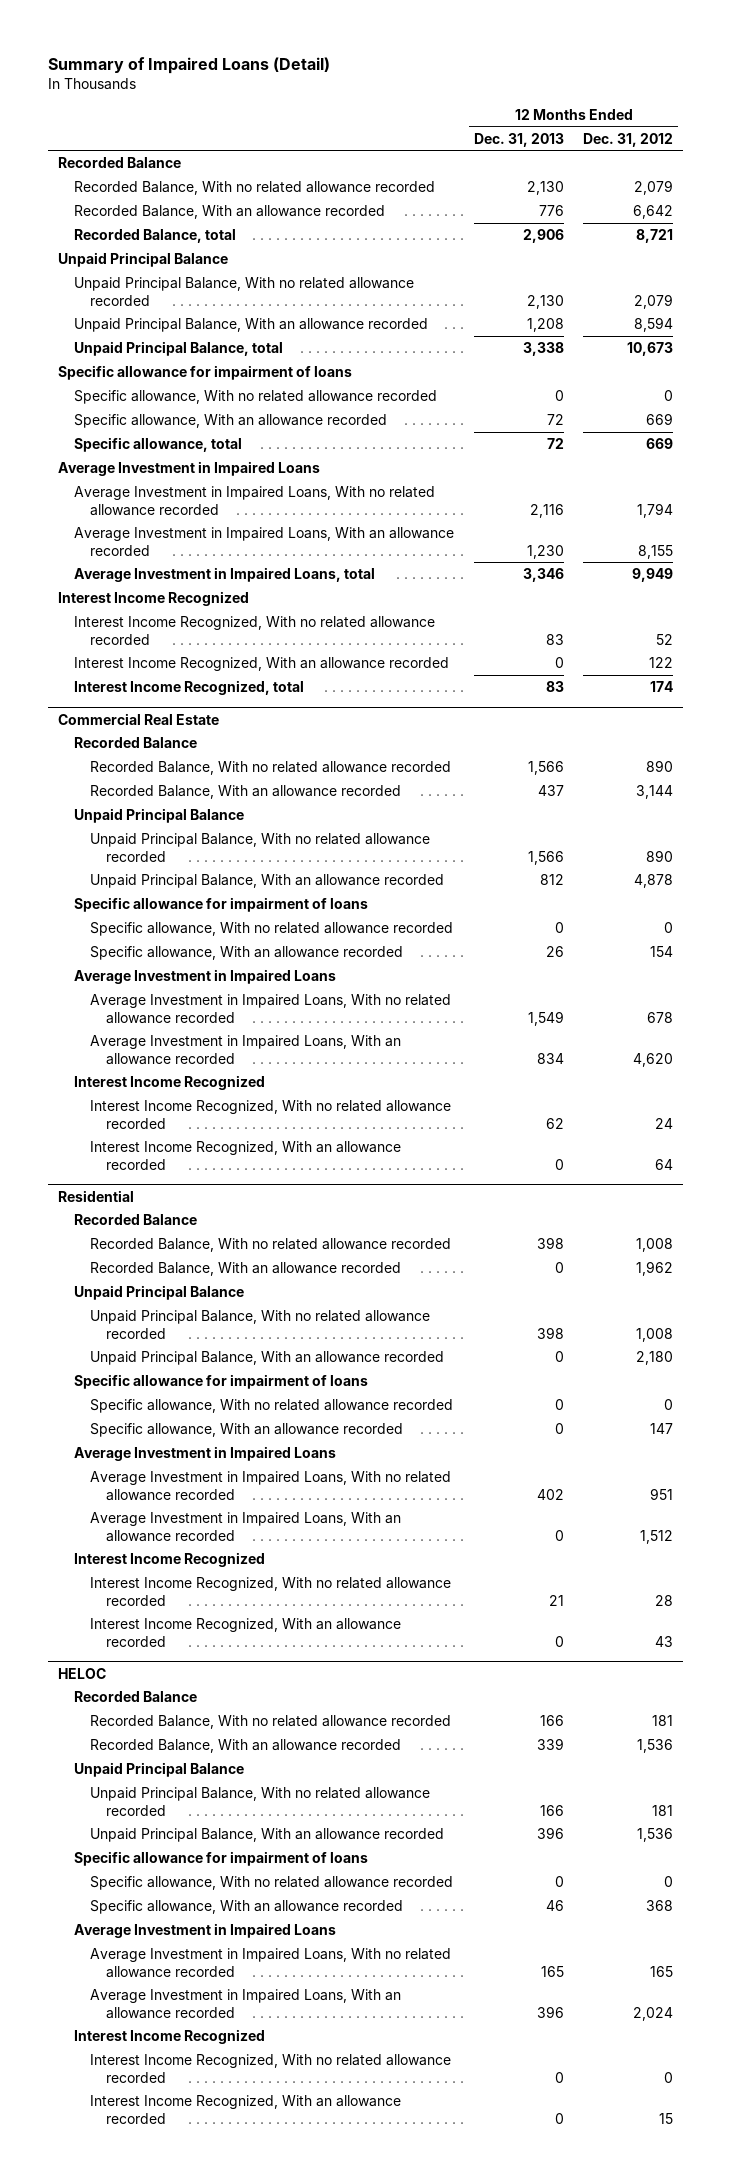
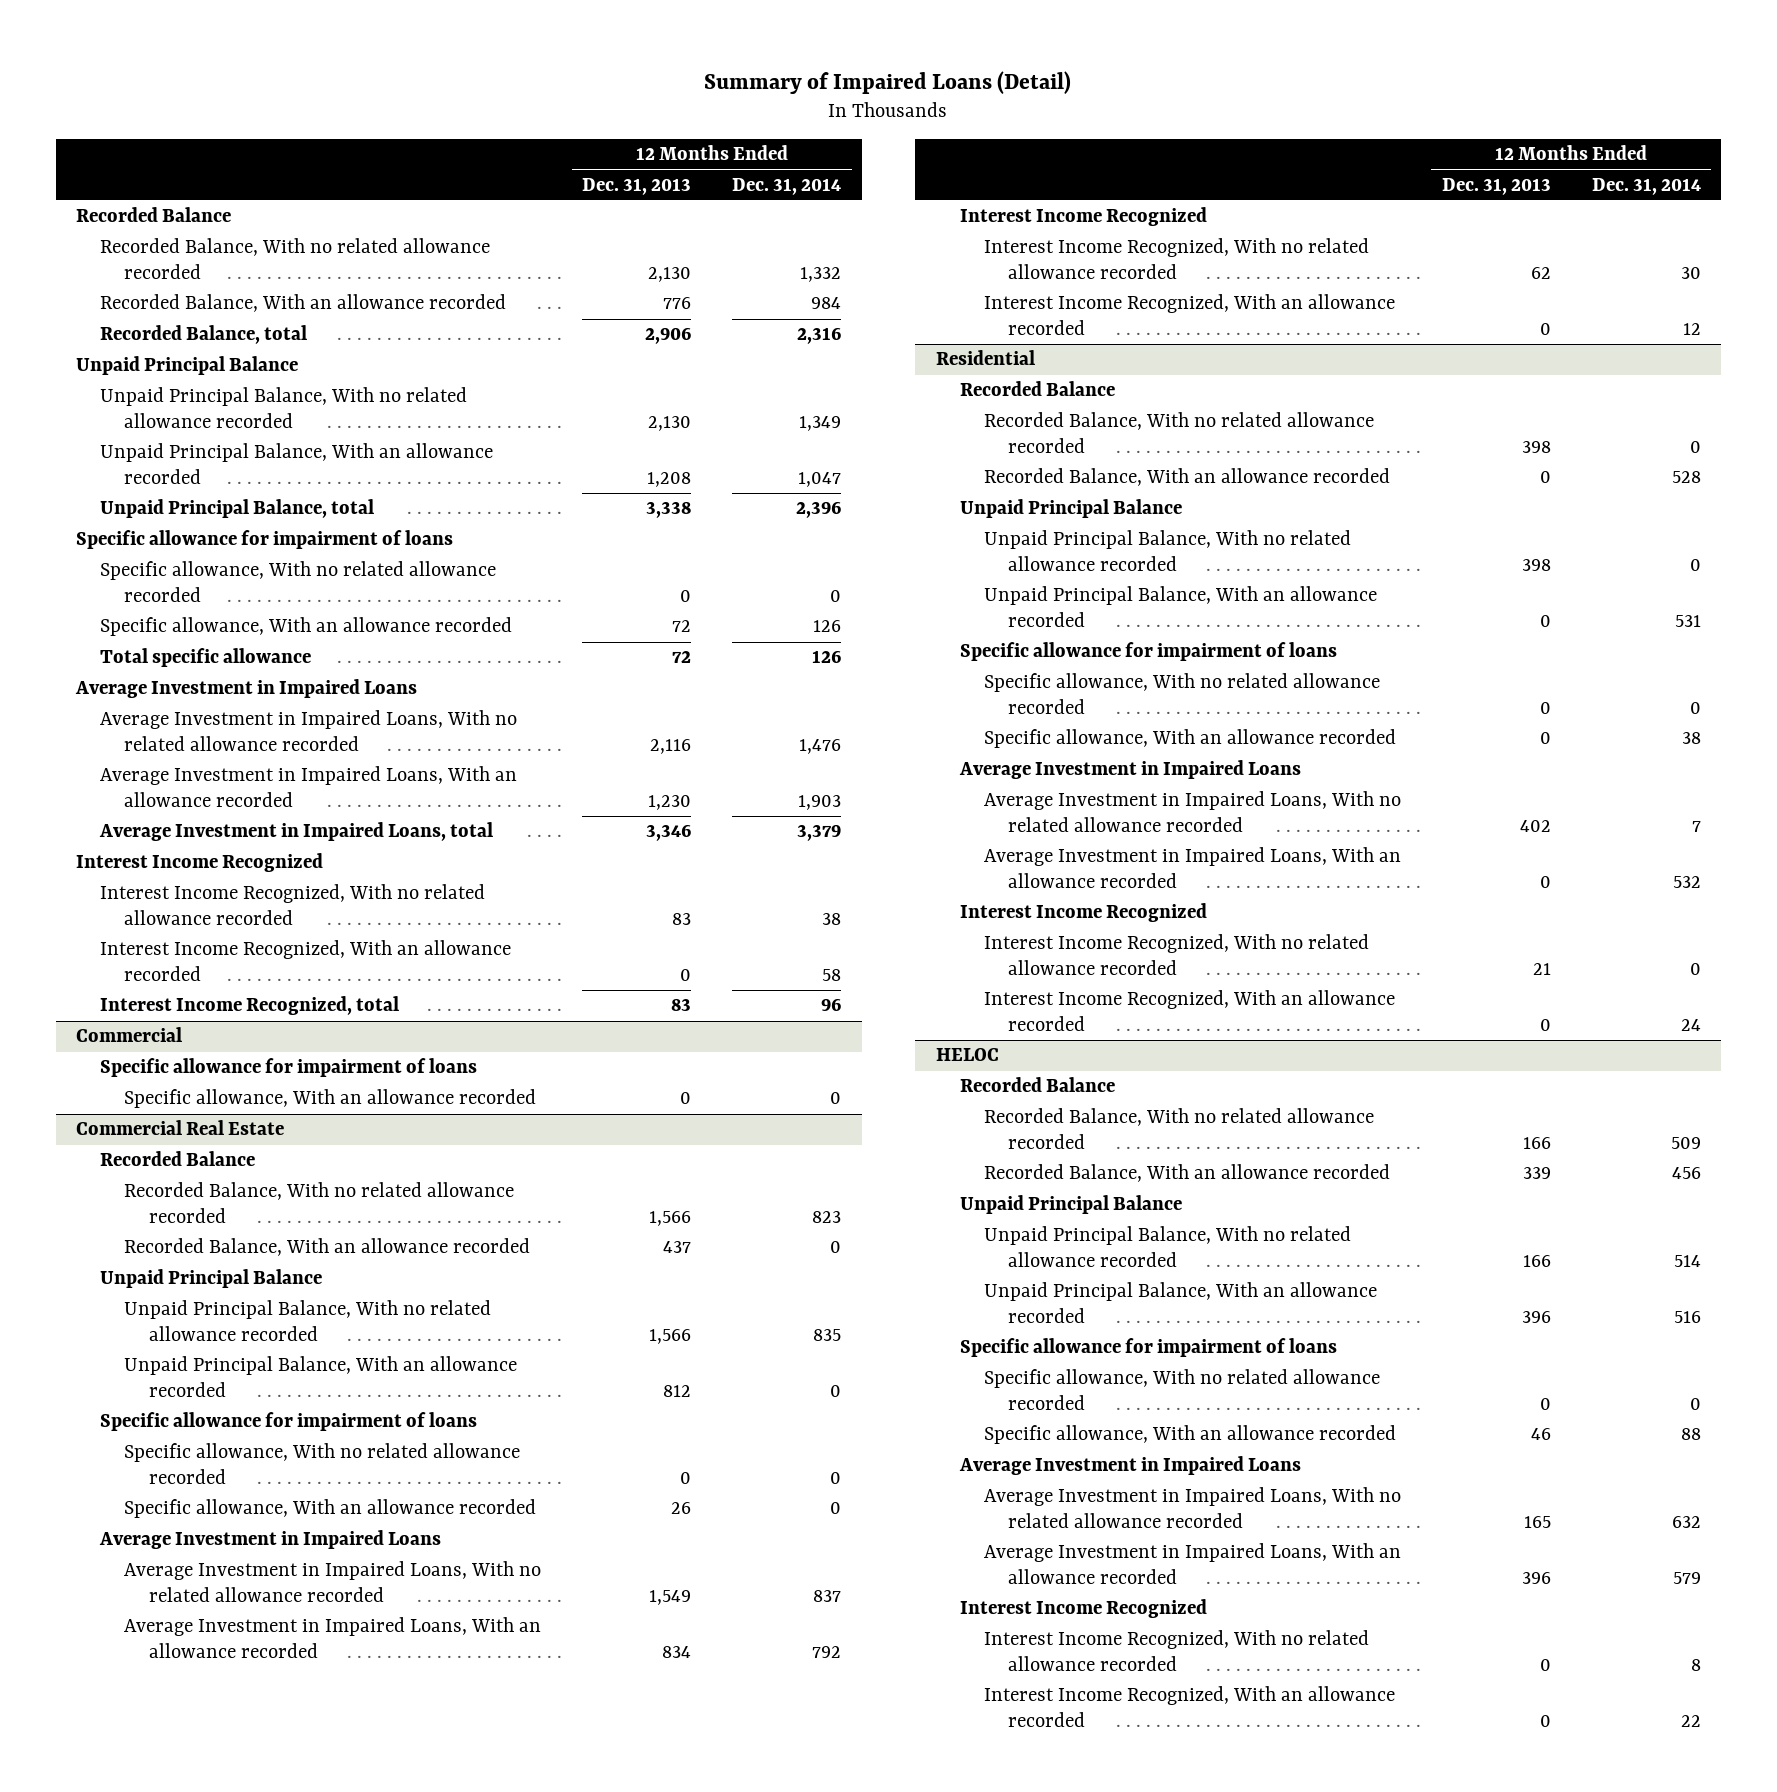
[583,132,674,147] Dec. 31, 2012 -> none
none -> [732,177,842,195] Dec. 31, 2014
[74,436,243,452] Specific allowance, total -> [100,648,312,668] Total specific allowance
none -> [76,1027,183,1043] Commercial
none -> [100,1058,478,1078] Specific allowance for impairment of loans
none -> [124,1089,537,1109] Specific allowance, With an allowance recorded

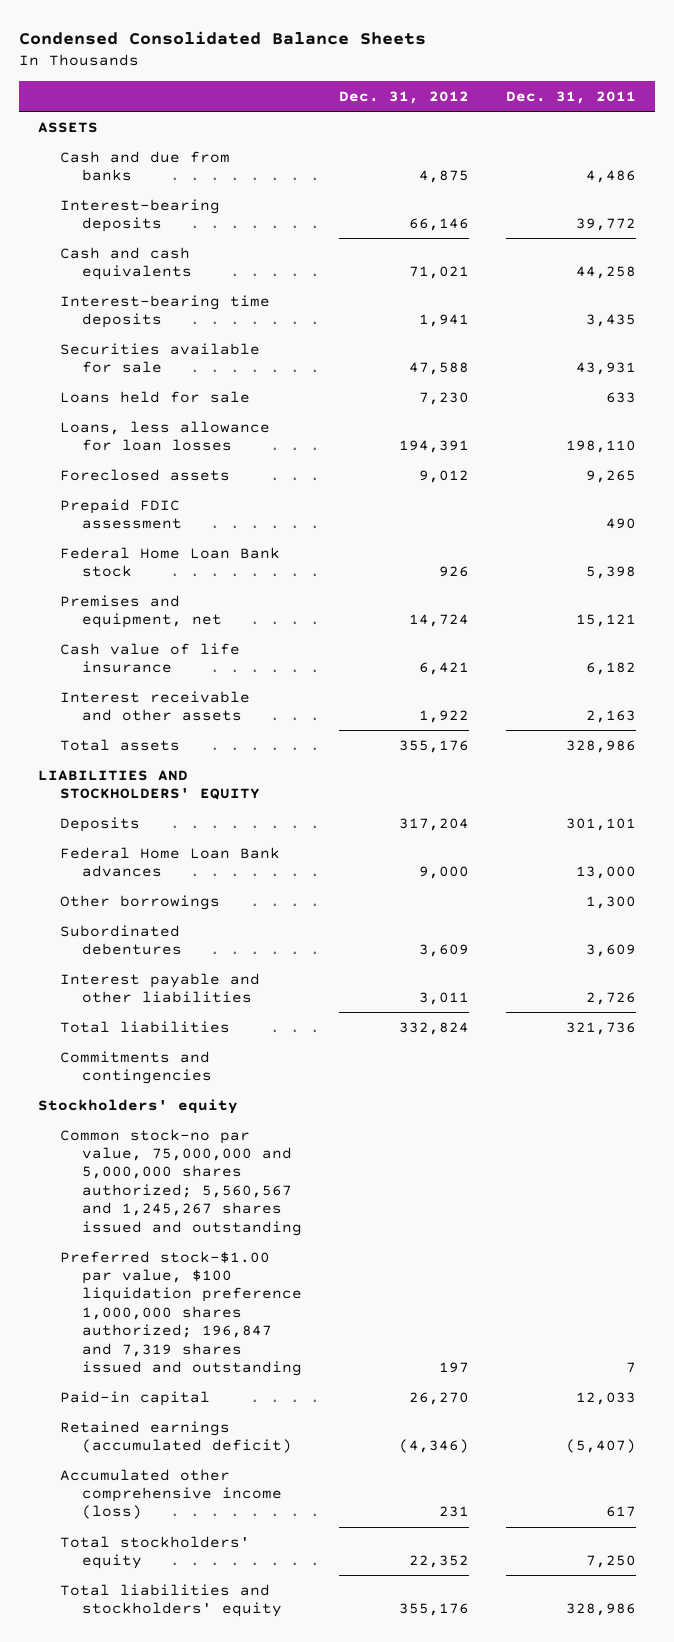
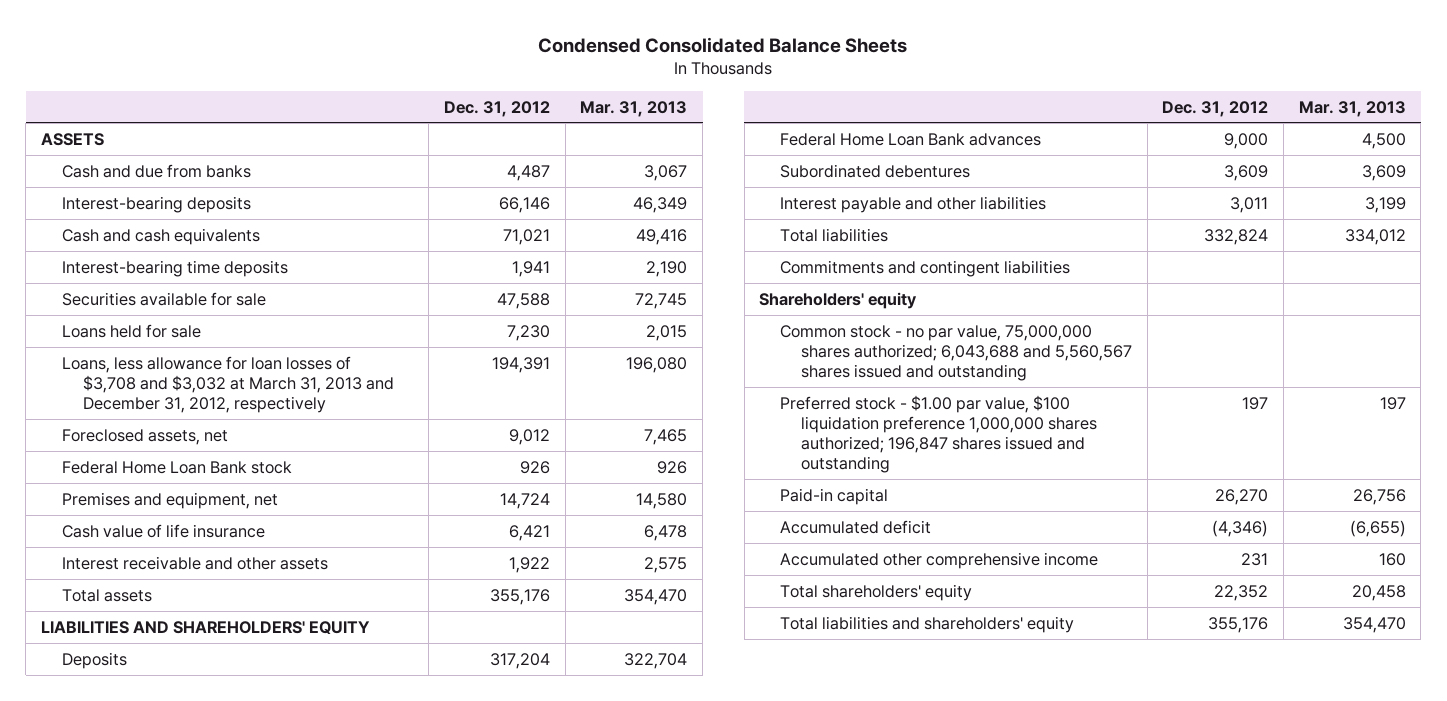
[506,90,637,104] Dec. 31, 2011 -> none
none -> [580,100,688,117] Mar. 31, 2013
[419,170,470,184] 4,875 -> [507,164,551,181] 4,487
[59,498,182,530] Prepaid FDIC assessment -> none
[59,420,270,452] Loans, less allowance for loan losses -> [61,355,394,414] Loans, less allowance for loan losses of $3,708 and $3,032 at March 31, 2013 and December 31, 2012, respectively
[59,468,230,481] Foreclosed assets -> [61,428,228,445] Foreclosed assets, net
[37,769,260,801] LIABILITIES AND STOCKHOLDERS' EQUITY -> [41,620,371,634] LIABILITIES AND SHAREHOLDERS' EQUITY
[59,894,220,910] Other borrowings -> none
[59,1050,212,1085] Commitments and contingencies -> [780,259,1071,277] Commitments and contingent liabilities
[37,1098,238,1114] Stockholders' equity -> [759,291,918,309] Shareholders' equity
[59,1128,302,1236] Common stock-no par value, 75,000,000 and 5,000,000 shares authorized; 5,560,567 and 1,245,267 shares issued and outstanding -> [780,324,1133,382] Common stock - no par value, 75,000,000 shares authorized; 6,043,688 and 5,560,567 shares issued and outstanding
[59,1250,302,1376] Preferred stock-$1.00 par value, $100 liquidation preference 1,000,000 shares authorized; 196,847 and 7,319 shares issued and outstanding -> [780,394,1098,474] Preferred stock - $1.00 par value, $100 liquidation preference 1,000,000 shares authorized; 196,847 shares issued and outstanding
[59,1420,292,1454] Retained earnings (accumulated deficit) -> [780,519,932,534] Accumulated deficit
[59,1468,282,1520] Accumulated other comprehensive income (loss) -> [780,551,1099,569] Accumulated other comprehensive income
[59,1535,250,1570] Total stockholders' equity -> [780,583,973,601] Total shareholders' equity
[59,1583,282,1618] Total liabilities and stockholders' equity -> [780,615,1075,633] Total liabilities and shareholders' equity

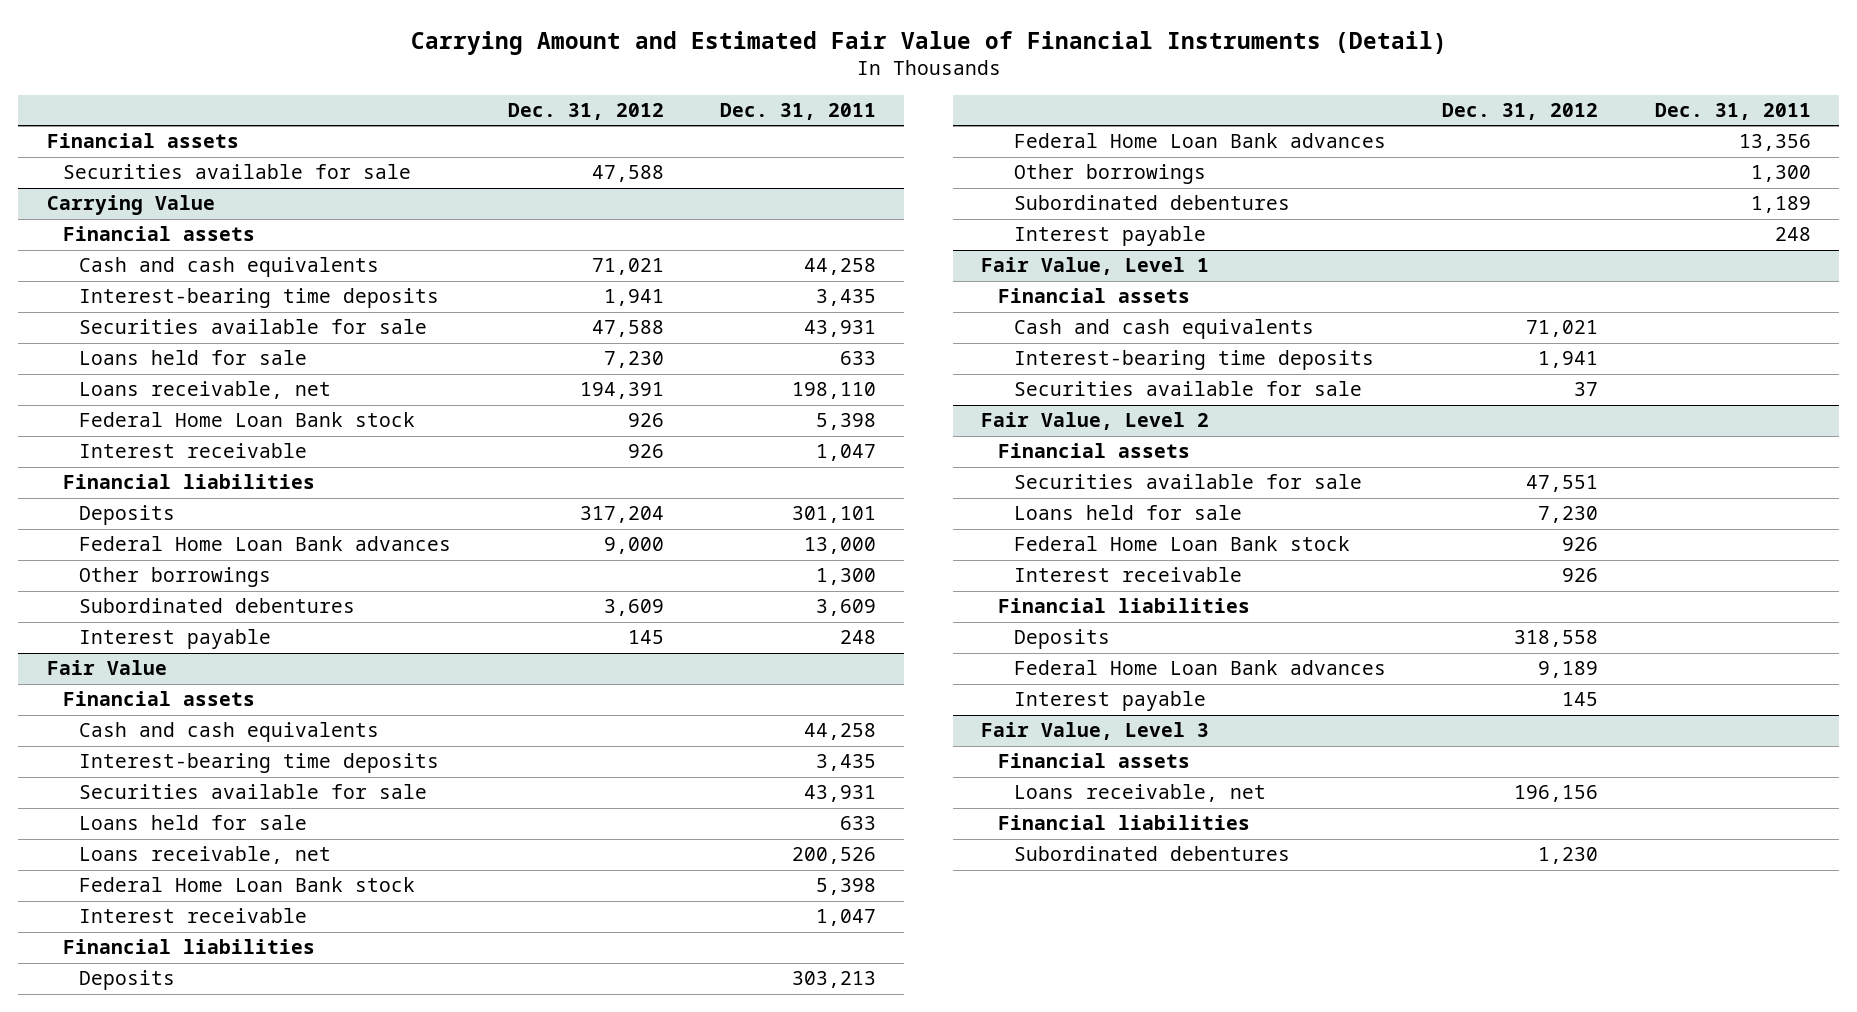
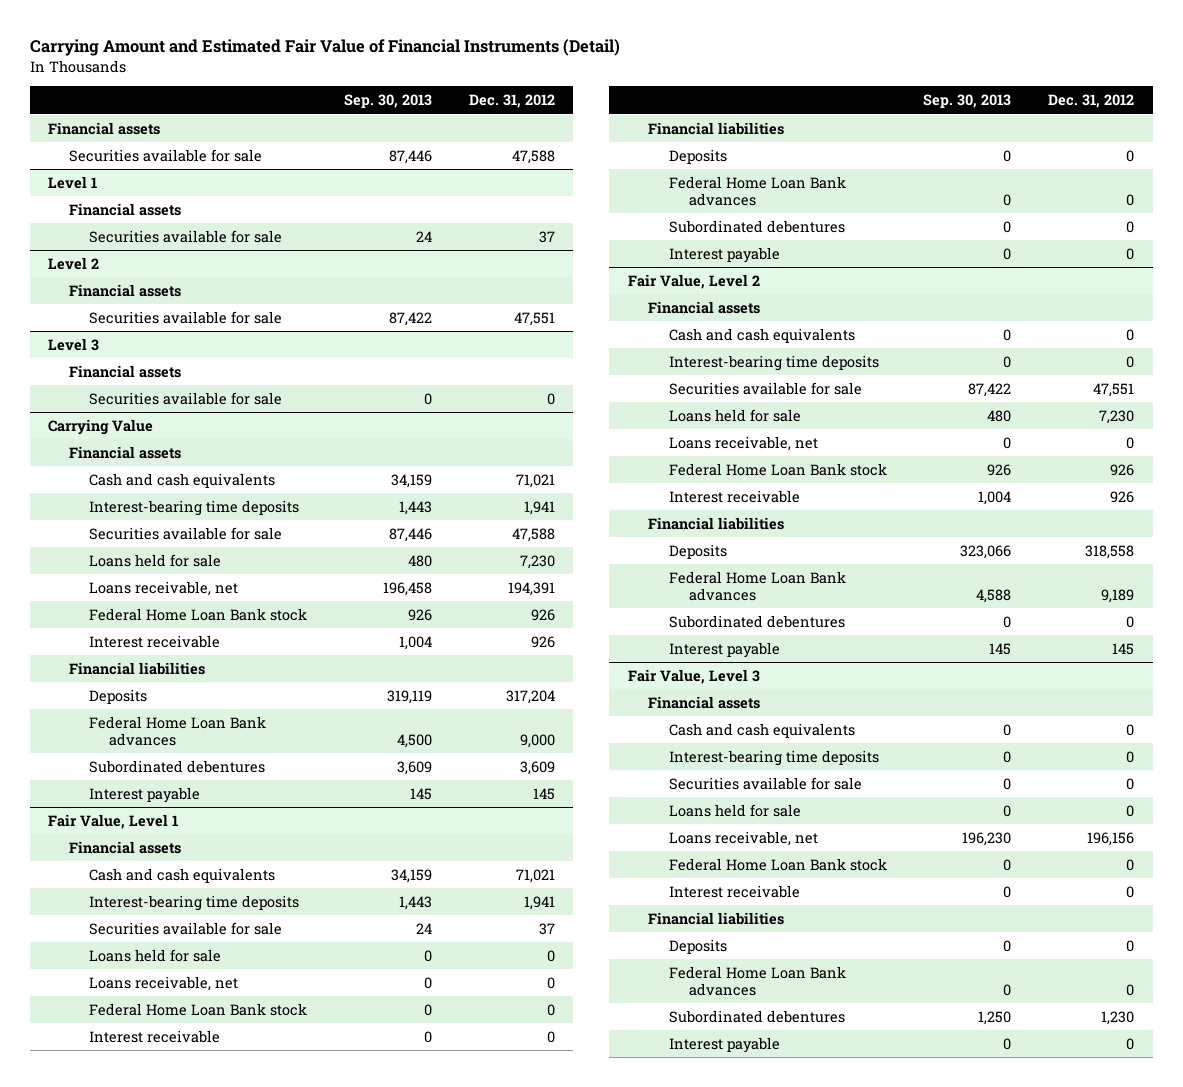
[720,103,877,121] Dec. 31, 2011 -> none
none -> [343,94,432,109] Sep. 30, 2013
none -> [48,175,98,189] Level 1
none -> [68,202,181,216] Financial assets
none -> [89,229,283,243] Securities available for sale
none -> [48,256,100,270] Level 2
none -> [68,283,181,297] Financial assets
none -> [89,310,283,324] Securities available for sale
none -> [48,337,100,351] Level 3
none -> [68,364,181,378] Financial assets
none -> [89,391,283,405] Securities available for sale
[79,567,272,588] Other borrowings -> none
[46,660,167,676] Fair Value -> none
[63,691,256,707] Financial assets -> none
[79,722,380,743] Cash and cash equivalents -> none
[79,753,440,774] Interest-bearing time deposits -> none
[79,784,428,800] Securities available for sale -> none
[79,815,308,831] Loans held for sale -> none
[79,846,332,865] Loans receivable, net -> none
[79,877,416,893] Federal Home Loan Bank stock -> none
[79,908,308,924] Interest receivable -> none
[63,939,316,955] Financial liabilities -> none
[79,970,176,991] Deposits -> none
[1014,133,1387,149] Federal Home Loan Bank advances -> none
[1014,164,1207,185] Other borrowings -> none
[1014,195,1291,211] Subordinated debentures -> none
[1014,226,1207,247] Interest payable -> none
none -> [89,948,222,962] Loans held for sale
none -> [89,975,239,991] Loans receivable, net
none -> [89,1002,308,1016] Federal Home Loan Bank stock
none -> [89,1029,221,1043] Interest receivable
none -> [648,121,785,135] Financial liabilities
none -> [668,148,727,164] Deposits
none -> [668,175,846,206] Federal Home Loan Bank advances
none -> [668,219,845,233] Subordinated debentures
none -> [668,246,780,263] Interest payable
none -> [668,327,855,343] Cash and cash equivalents
none -> [668,354,879,371] Interest-bearing time deposits
none -> [668,435,818,451] Loans receivable, net
none -> [668,614,845,628] Subordinated debentures
none -> [668,722,855,738] Cash and cash equivalents
none -> [668,749,879,766] Interest-bearing time deposits
none -> [668,776,862,790] Securities available for sale
none -> [668,803,801,817] Loans held for sale
none -> [668,857,887,871] Federal Home Loan Bank stock
none -> [668,884,800,898] Interest receivable
none -> [668,938,727,954] Deposits
none -> [668,965,846,996] Federal Home Loan Bank advances
none -> [668,1036,780,1053] Interest payable

